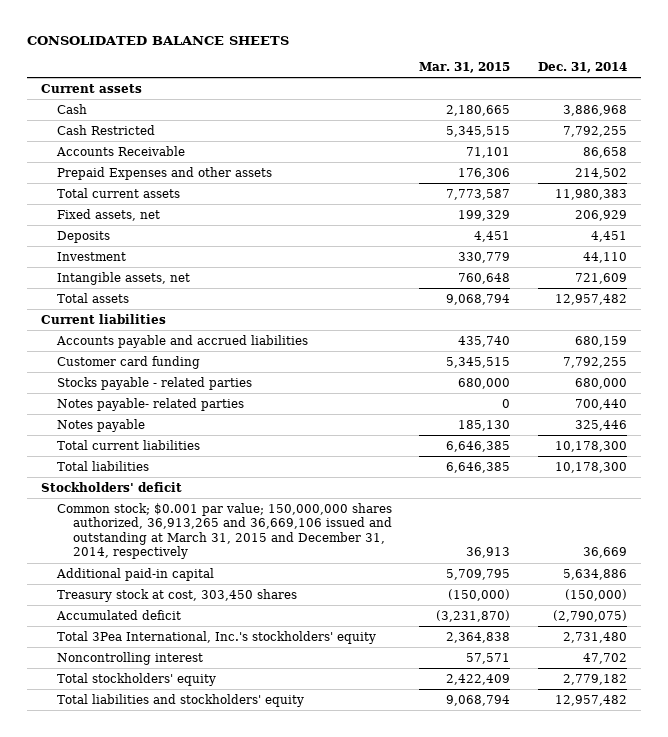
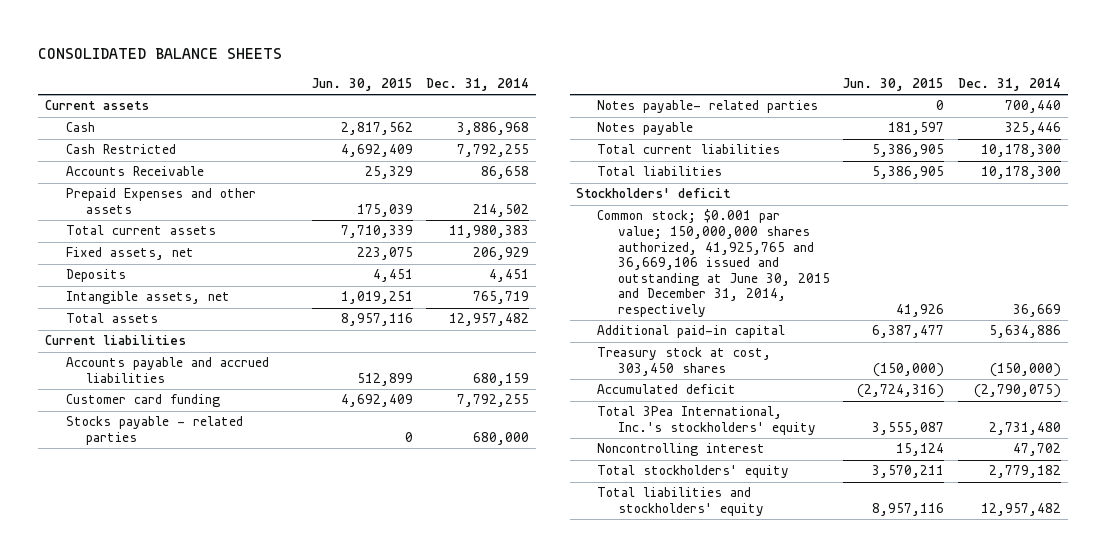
[419,61,511,73] Mar. 31, 2015 -> none
none -> [311,78,413,92] Jun. 30, 2015
[56,251,126,261] Investment -> none
[574,272,627,284] 721,609 -> [473,291,530,305] 765,719
[56,502,392,560] Common stock; $0.001 par value; 150,000,000 shares authorized, 36,913,265 and 36,669,106 issued and outstanding at March 31, 2015 and December 31, 2014, respectively -> [597,209,830,317] Common stock; $0.001 par value; 150,000,000 shares authorized, 41,925,765 and 36,669,106 issued and outstanding at June 30, 2015 and December 31, 2014, respectively

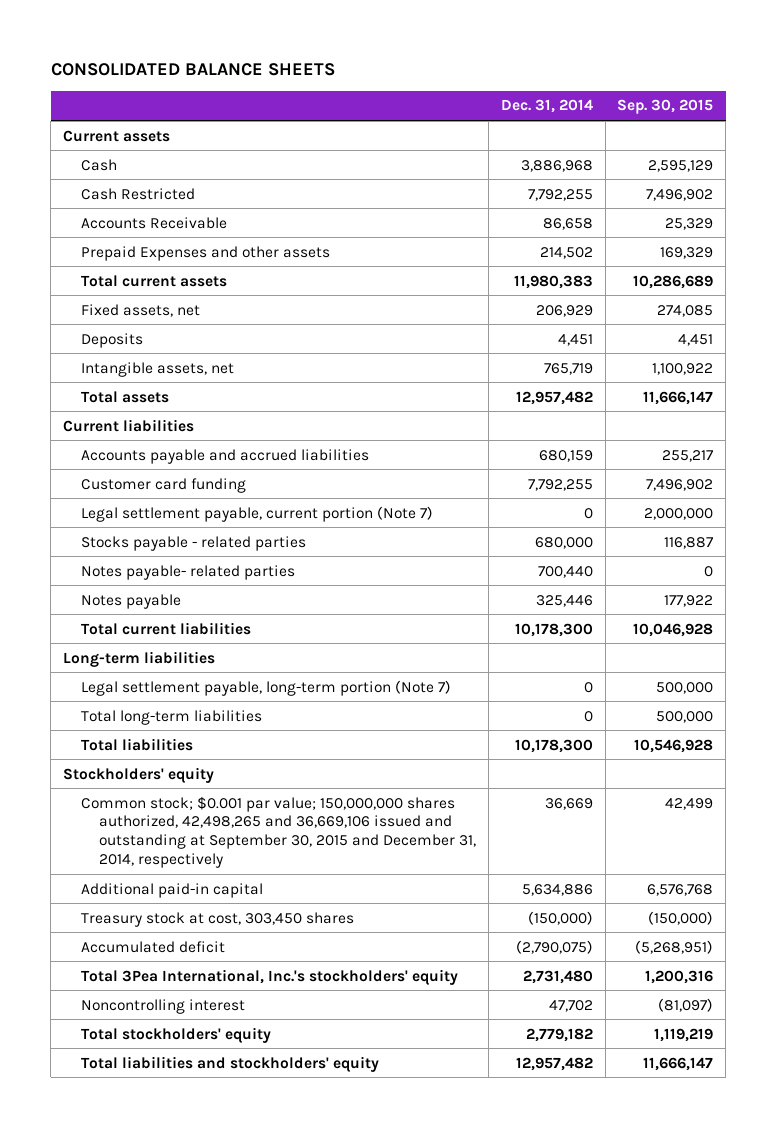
[311,78,413,92] Jun. 30, 2015 -> none
none -> [617,99,714,115] Sep. 30, 2015
none -> [81,505,434,522] Legal settlement payable, current portion (Note 7)
none -> [63,650,216,667] Long-term liabilities
none -> [81,679,452,696] Legal settlement payable, long-term portion (Note 7)
none -> [81,709,263,725] Total long-term liabilities
[576,188,732,199] Stockholders' deficit -> none
none -> [63,766,215,783] Stockholders' equity
[597,209,830,317] Common stock; $0.001 par value; 150,000,000 shares authorized, 41,925,765 and 36,669,106 issued and outstanding at June 30, 2015 and December 31, 2014, respectively -> [81,795,477,869] Common stock; $0.001 par value; 150,000,000 shares authorized, 42,498,265 and 36,669,106 issued and outstanding at September 30, 2015 and December 31, 2014, respectively

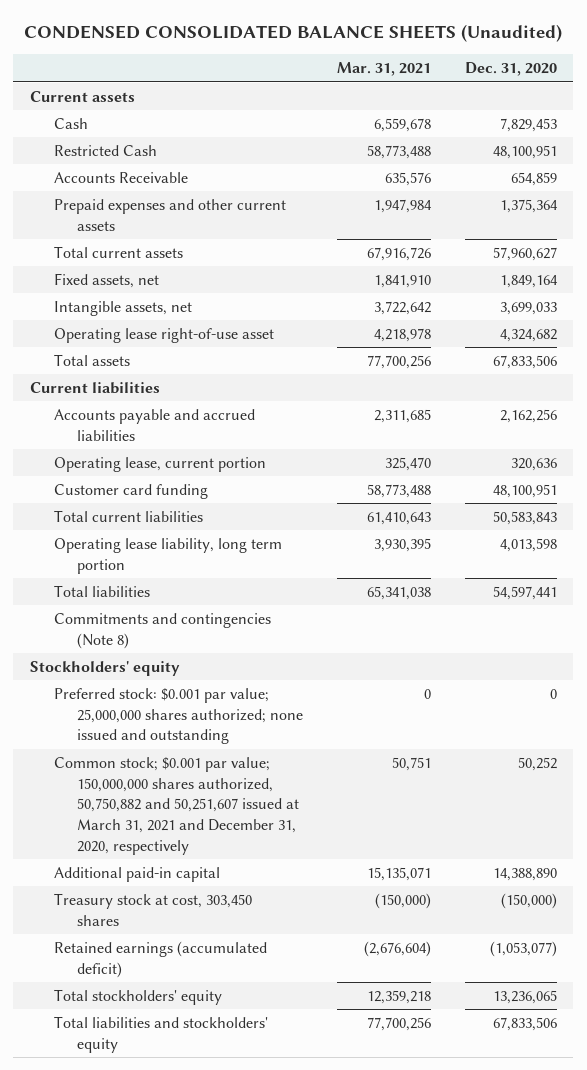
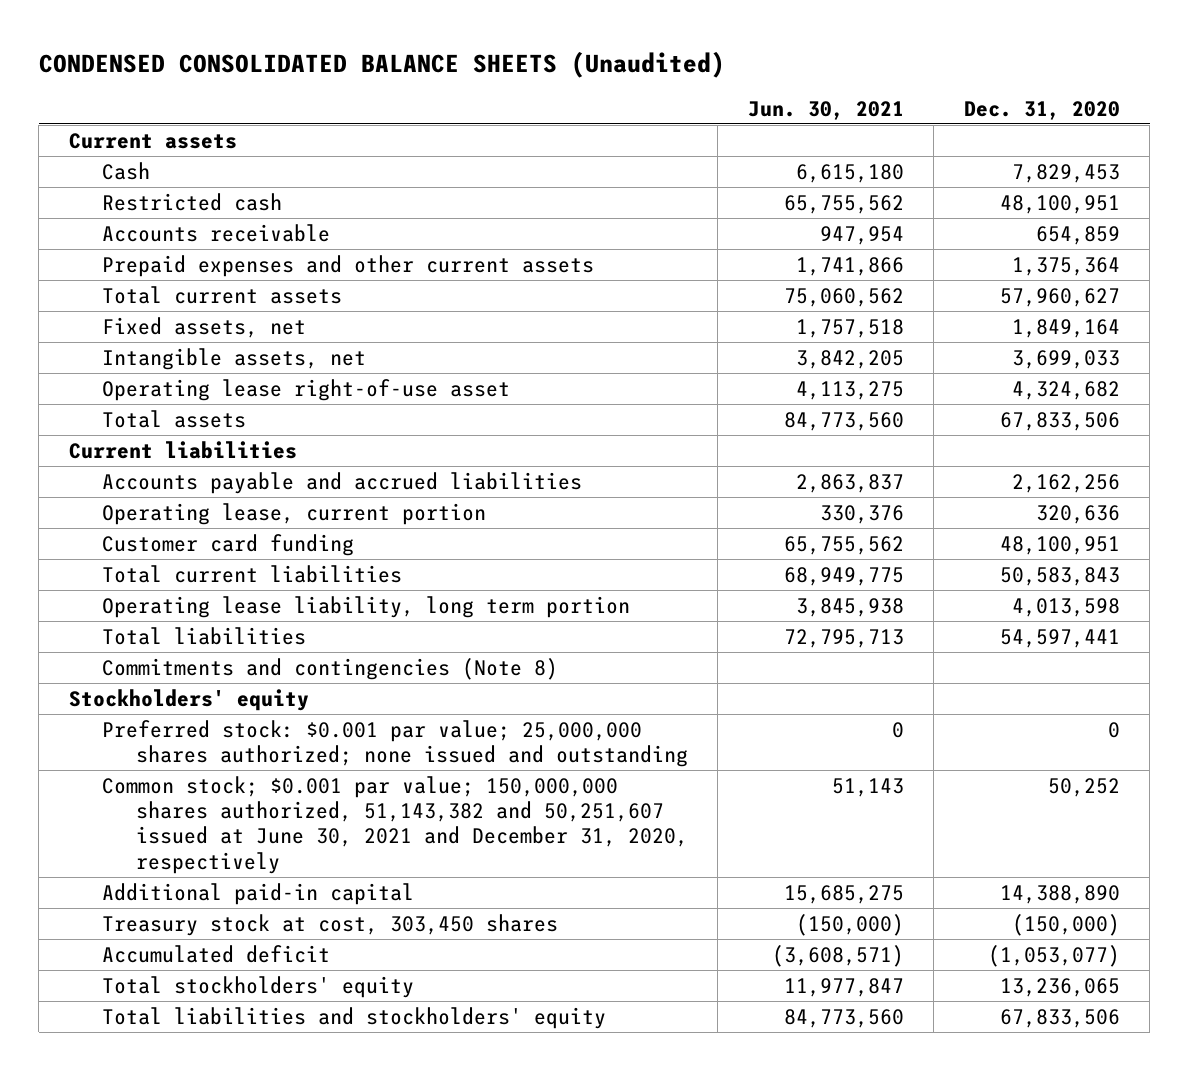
[336,62,431,77] Mar. 31, 2021 -> none
none -> [747,100,904,120] Jun. 30, 2021
[53,144,157,156] Restricted Cash -> [102,192,283,211] Restricted cash
[53,171,188,183] Accounts Receivable -> [102,223,331,242] Accounts receivable
[53,756,300,856] Common stock; $0.001 par value; 150,000,000 shares authorized, 50,750,882 and 50,251,607 issued at March 31, 2021 and December 31, 2020, respectively -> [102,775,688,874] Common stock; $0.001 par value; 150,000,000 shares authorized, 51,143,382 and 50,251,607 issued at June 30, 2021 and December 31, 2020, respectively
[53,940,267,978] Retained earnings (accumulated deficit) -> [102,944,331,963] Accumulated deficit

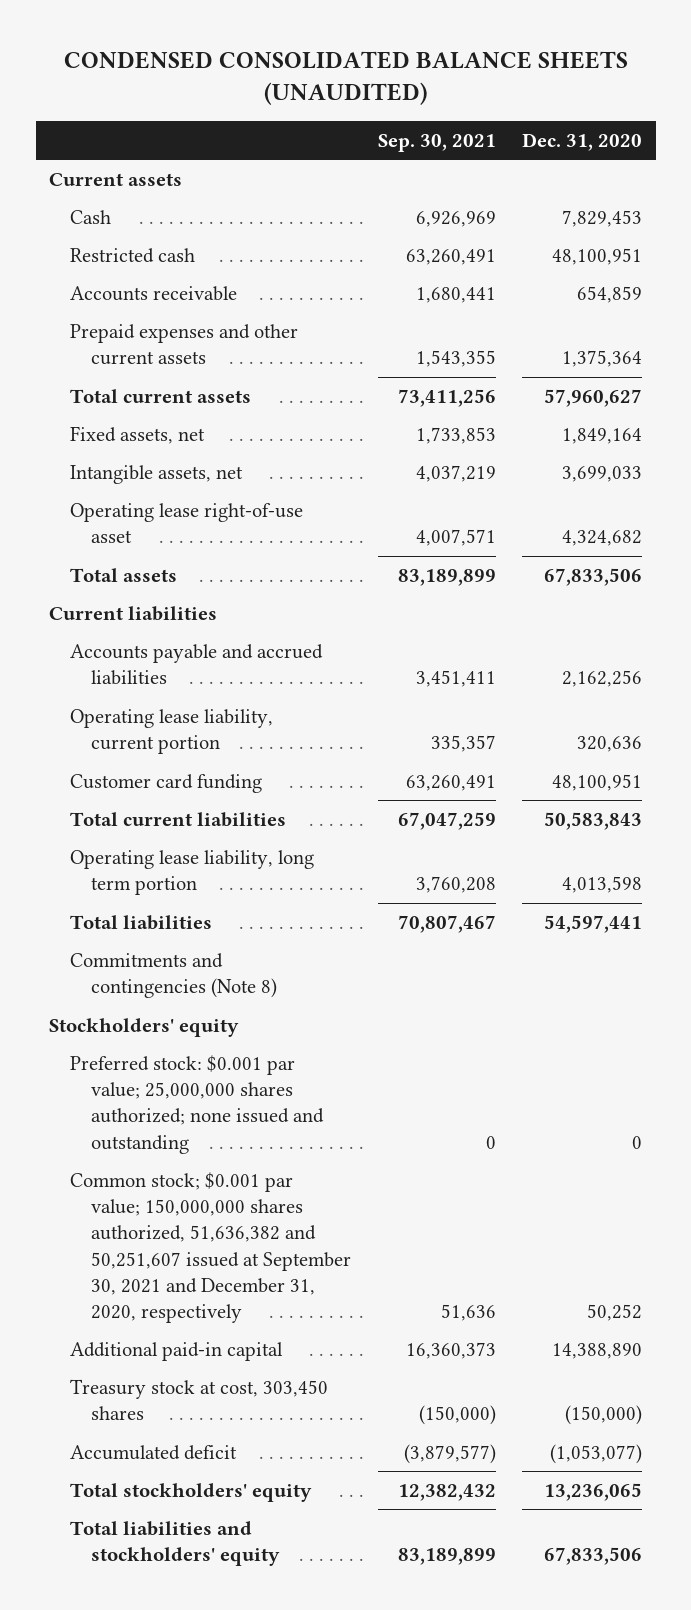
[38,50,725,78] CONDENSED CONSOLIDATED BALANCE SHEETS (Unaudited) -> [63,50,628,106] CONDENSED CONSOLIDATED BALANCE SHEETS (UNAUDITED)
[747,100,904,120] Jun. 30, 2021 -> none
none -> [377,133,496,152] Sep. 30, 2021
[102,502,487,525] Operating lease, current portion -> [69,708,273,755] Operating lease liability, current portion
[102,775,688,874] Common stock; $0.001 par value; 150,000,000 shares authorized, 51,143,382 and 50,251,607 issued at June 30, 2021 and December 31, 2020, respectively -> [69,1171,351,1323] Common stock; $0.001 par value; 150,000,000 shares authorized, 51,636,382 and 50,251,607 issued at September 30, 2021 and December 31, 2020, respectively

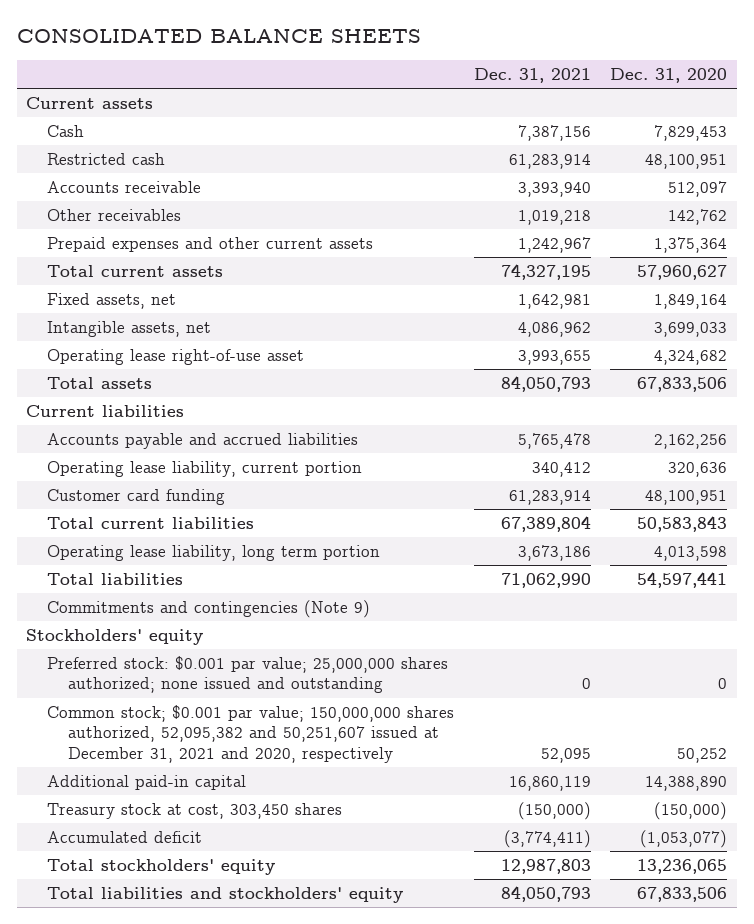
[63,50,628,106] CONDENSED CONSOLIDATED BALANCE SHEETS (UNAUDITED) -> [16,29,421,44] CONSOLIDATED BALANCE SHEETS
[377,133,496,152] Sep. 30, 2021 -> none
none -> [473,67,591,83] Dec. 31, 2021
[577,285,643,303] 654,859 -> [668,180,728,197] 512,097
none -> [47,208,182,221] Other receivables
[69,952,277,999] Commitments and contingencies (Note 8) -> [47,599,371,618] Commitments and contingencies (Note 9)
[69,1171,351,1323] Common stock; $0.001 par value; 150,000,000 shares authorized, 51,636,382 and 50,251,607 issued at September 30, 2021 and December 31, 2020, respectively -> [47,704,455,763] Common stock; $0.001 par value; 150,000,000 shares authorized, 52,095,382 and 50,251,607 issued at December 31, 2021 and 2020, respectively

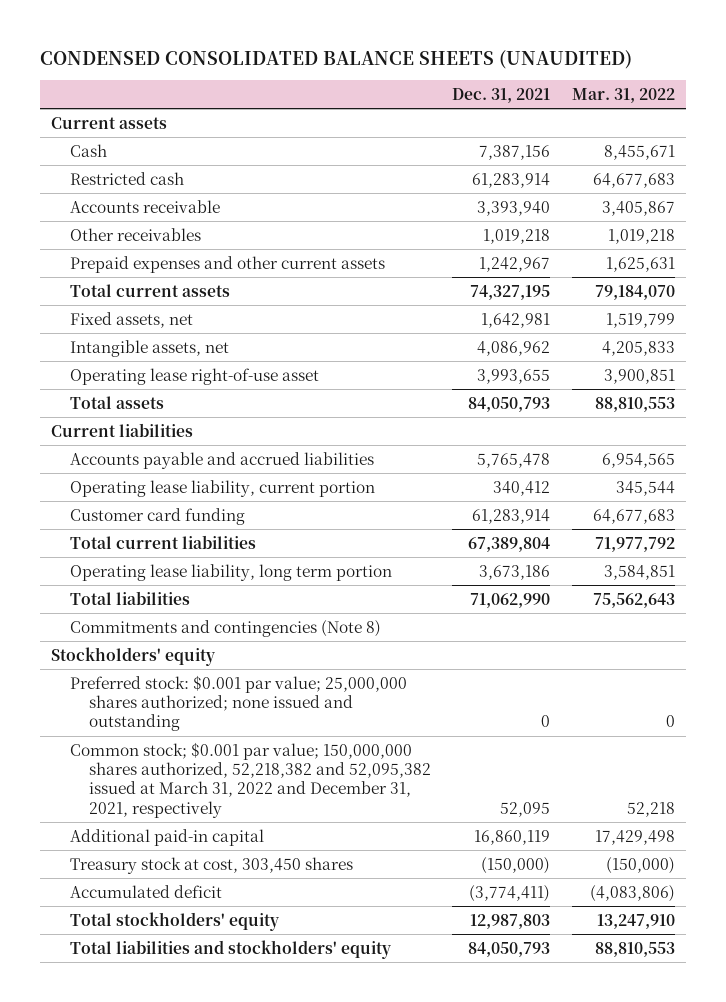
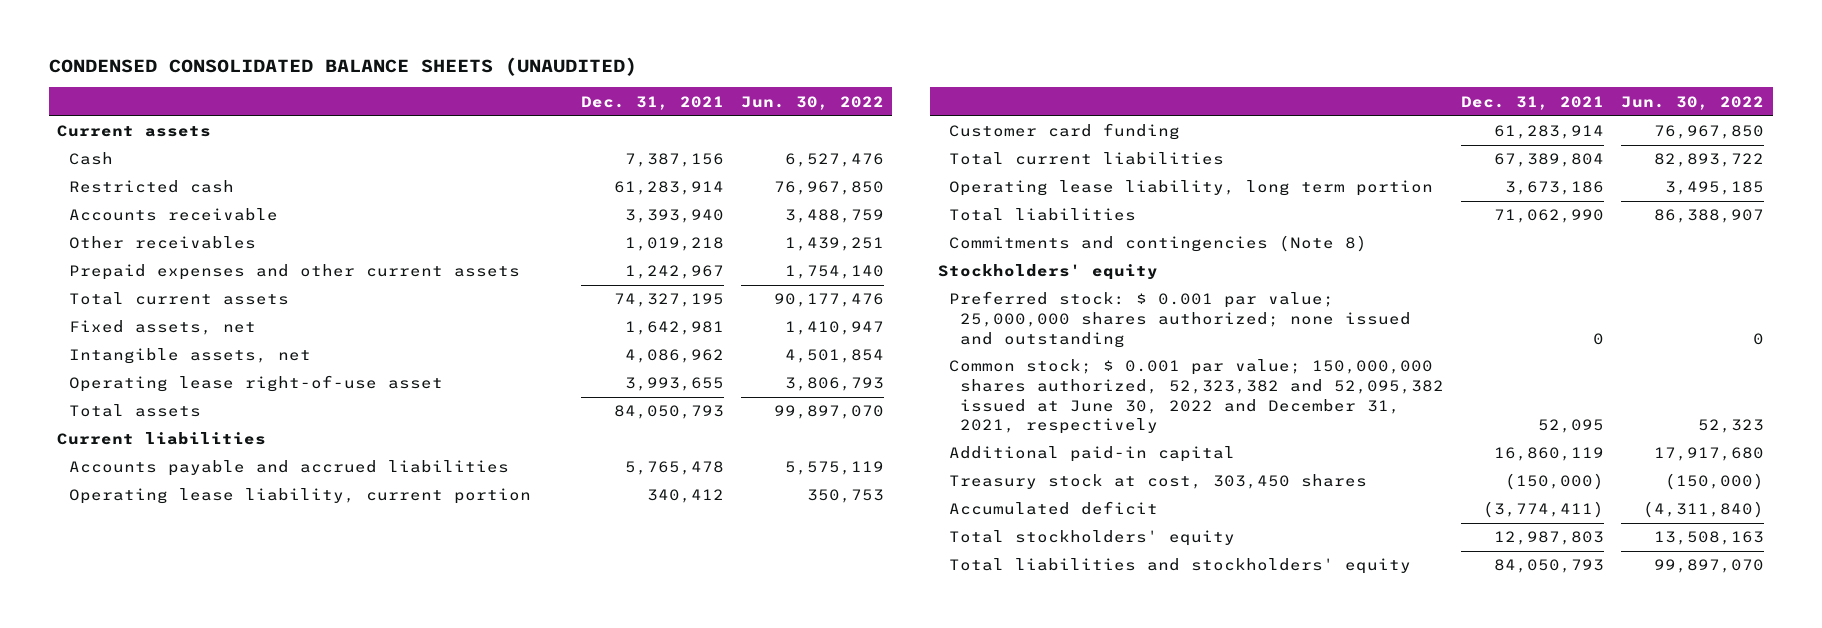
[571,88,675,104] Mar. 31, 2022 -> none
none -> [740,95,884,110] Jun. 30, 2022
[70,674,408,732] Preferred stock: $0.001 par value; 25,000,000 shares authorized; none issued and outstanding -> [949,291,1412,348] Preferred stock: $ 0.001 par value; 25,000,000 shares authorized; none issued and outstanding
[70,741,431,818] Common stock; $0.001 par value; 150,000,000 shares authorized, 52,218,382 and 52,095,382 issued at March 31, 2022 and December 31, 2021, respectively -> [949,359,1445,435] Common stock; $ 0.001 par value; 150,000,000 shares authorized, 52,323,382 and 52,095,382 issued at June 30, 2022 and December 31, 2021, respectively

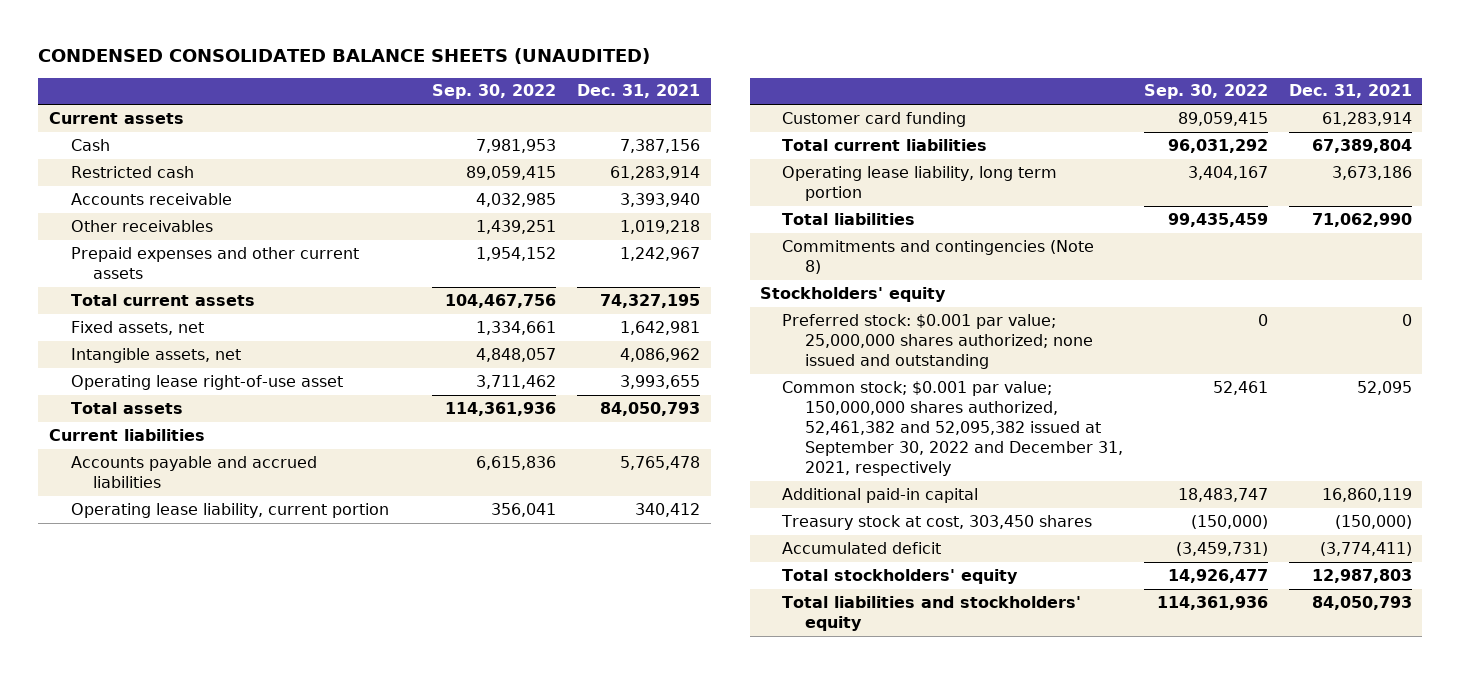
[740,95,884,110] Jun. 30, 2022 -> none
none -> [432,84,557,100] Sep. 30, 2022
[949,291,1412,348] Preferred stock: $ 0.001 par value; 25,000,000 shares authorized; none issued and outstanding -> [782,313,1093,370] Preferred stock: $0.001 par value; 25,000,000 shares authorized; none issued and outstanding
[949,359,1445,435] Common stock; $ 0.001 par value; 150,000,000 shares authorized, 52,323,382 and 52,095,382 issued at June 30, 2022 and December 31, 2021, respectively -> [782,380,1123,477] Common stock; $0.001 par value; 150,000,000 shares authorized, 52,461,382 and 52,095,382 issued at September 30, 2022 and December 31, 2021, respectively

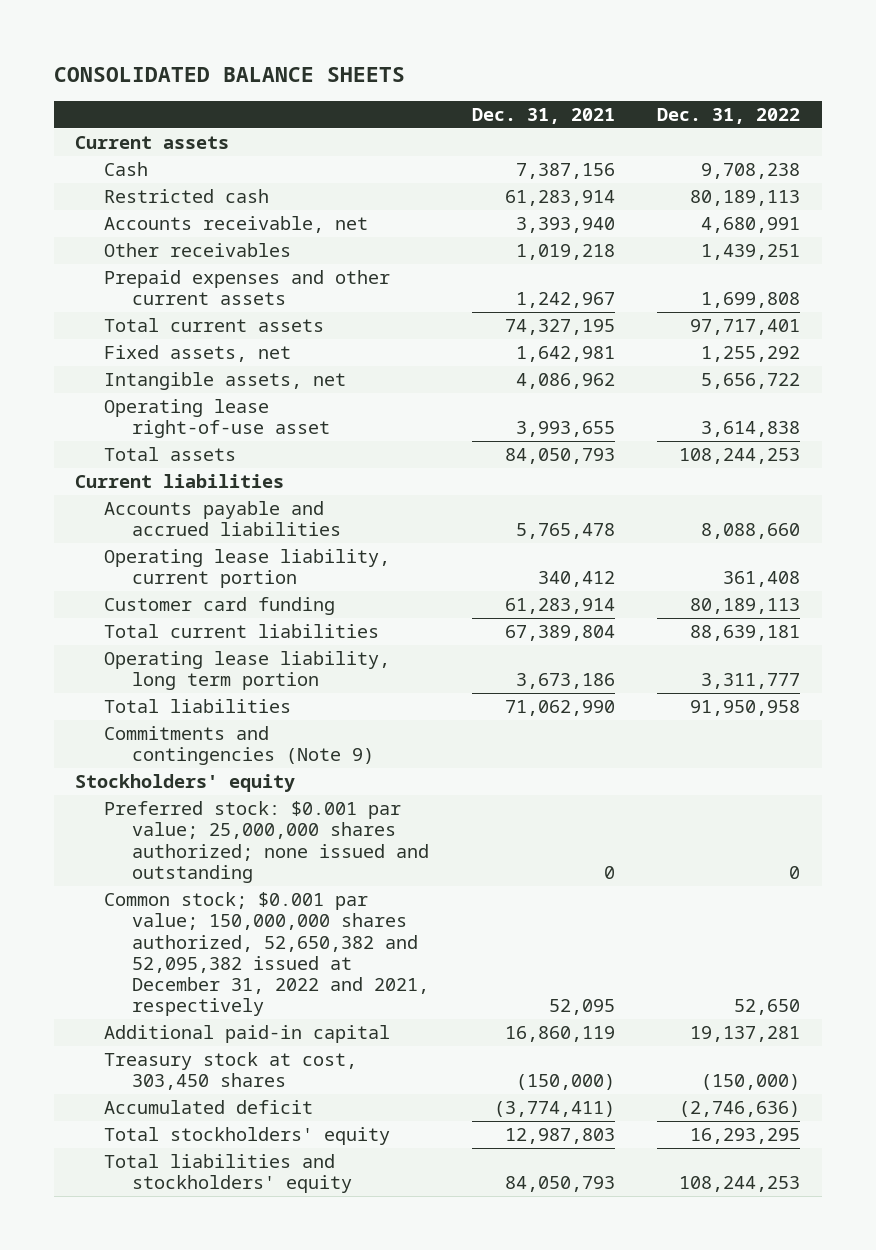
[38,48,651,65] CONDENSED CONSOLIDATED BALANCE SHEETS (UNAUDITED) -> [53,67,405,83] CONSOLIDATED BALANCE SHEETS
[432,84,557,100] Sep. 30, 2022 -> none
none -> [657,107,801,124] Dec. 31, 2022
[71,192,233,205] Accounts receivable -> [103,216,368,234] Accounts receivable, net
[782,239,1095,274] Commitments and contingencies (Note 8) -> [103,726,374,766] Commitments and contingencies (Note 9)
[782,380,1123,477] Common stock; $0.001 par value; 150,000,000 shares authorized, 52,461,382 and 52,095,382 issued at September 30, 2022 and December 31, 2021, respectively -> [103,892,429,1016] Common stock; $0.001 par value; 150,000,000 shares authorized, 52,650,382 and 52,095,382 issued at December 31, 2022 and 2021, respectively

